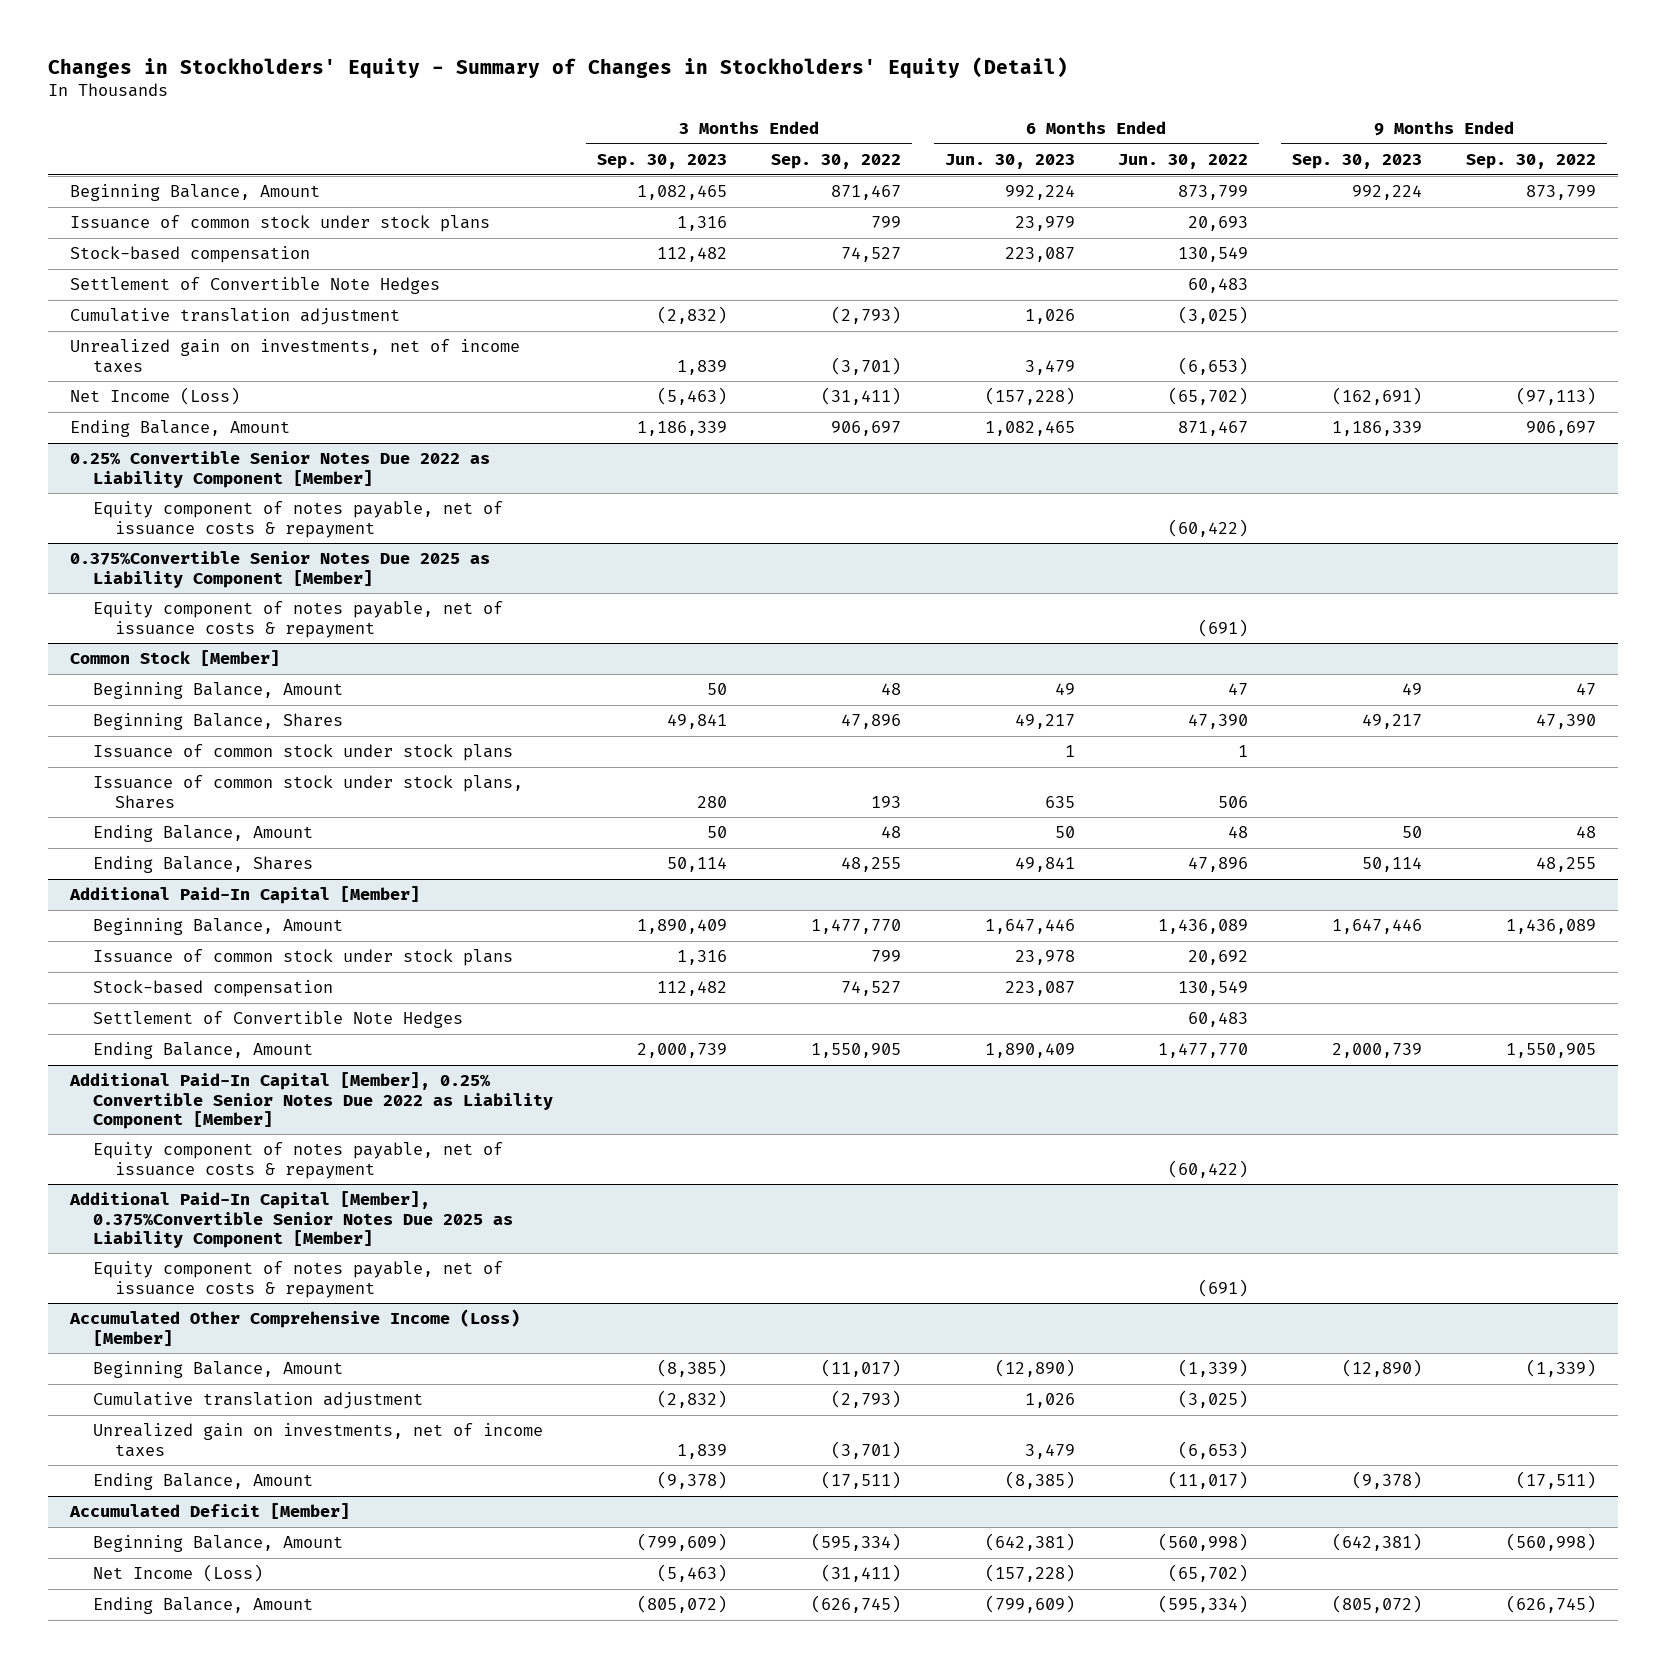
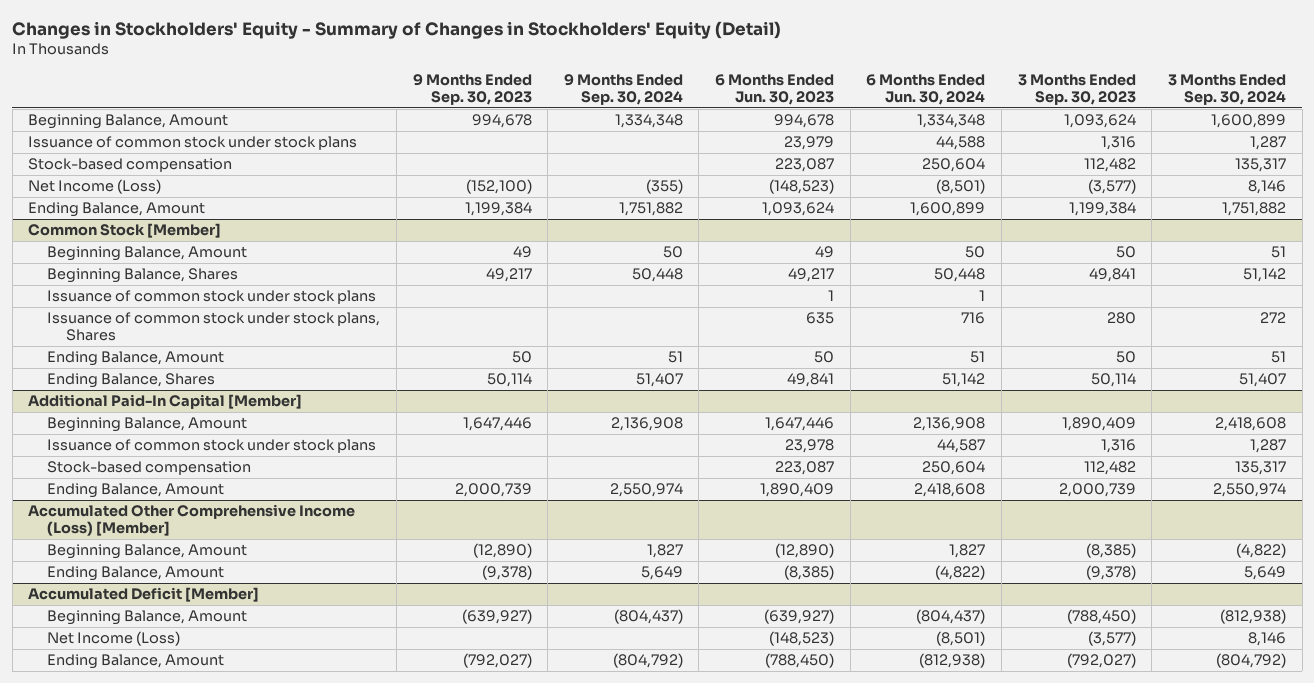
[770,154,901,170] Sep. 30, 2022 -> none
[1118,154,1249,170] Jun. 30, 2022 -> none
[1466,154,1597,170] Sep. 30, 2022 -> none
none -> [563,74,683,106] 9 Months Ended Sep. 30, 2024
none -> [866,74,986,106] 6 Months Ended Jun. 30, 2024
none -> [1167,74,1286,106] 3 Months Ended Sep. 30, 2024
[636,185,727,201] 1,082,465 -> [1063,114,1136,129] 1,093,624
[1004,185,1075,201] 992,224 -> [774,114,835,129] 994,678
[1352,185,1423,201] 992,224 -> [471,114,532,129] 994,678
[70,277,441,295] Settlement of Convertible Note Hedges -> none
[70,308,401,326] Cumulative translation adjustment -> none
[70,339,521,373] Unrealized gain on investments, net of income taxes -> none
[70,451,491,488] 0.25% Convertible Senior Notes Due 2022 as Liability Component [Member] -> none
[92,501,503,538] Equity component of notes payable, net of issuance costs & repayment -> none
[70,551,491,588] 0.375%Convertible Senior Notes Due 2025 as Liability Component [Member] -> none
[92,601,503,638] Equity component of notes payable, net of issuance costs & repayment -> none
[656,387,727,406] (5,463) -> [1087,179,1136,195] (3,577)
[984,387,1075,406] (157,228) -> [769,179,835,195] (148,523)
[1332,387,1423,406] (162,691) -> [465,179,532,195] (152,100)
[636,421,727,437] 1,186,339 -> [1068,202,1136,217] 1,199,384
[984,421,1075,437] 1,082,465 -> [762,202,835,217] 1,093,624
[1332,421,1423,437] 1,186,339 -> [464,202,532,217] 1,199,384
[92,1011,463,1029] Settlement of Convertible Note Hedges -> none
[69,1072,553,1129] Additional Paid-In Capital [Member], 0.25% Convertible Senior Notes Due 2022 as Liability Component [Member] -> none
[92,1142,503,1179] Equity component of notes payable, net of issuance costs & repayment -> none
[69,1191,513,1248] Additional Paid-In Capital [Member], 0.375%Convertible Senior Notes Due 2025 as Liability Component [Member] -> none
[92,1261,503,1298] Equity component of notes payable, net of issuance costs & repayment -> none
[92,1392,423,1410] Cumulative translation adjustment -> none
[92,1423,543,1457] Unrealized gain on investments, net of income taxes -> none
[636,1533,727,1552] (799,609) -> [1066,609,1136,625] (788,450)
[984,1533,1075,1552] (642,381) -> [764,609,835,625] (639,927)
[1332,1533,1423,1552] (642,381) -> [461,609,532,625] (639,927)
[656,1564,727,1583] (5,463) -> [1087,631,1136,647] (3,577)
[984,1564,1075,1583] (157,228) -> [769,631,835,647] (148,523)
[636,1595,727,1614] (805,072) -> [1066,653,1136,669] (792,027)
[984,1595,1075,1614] (799,609) -> [765,653,835,669] (788,450)
[1332,1595,1423,1614] (805,072) -> [462,653,532,669] (792,027)

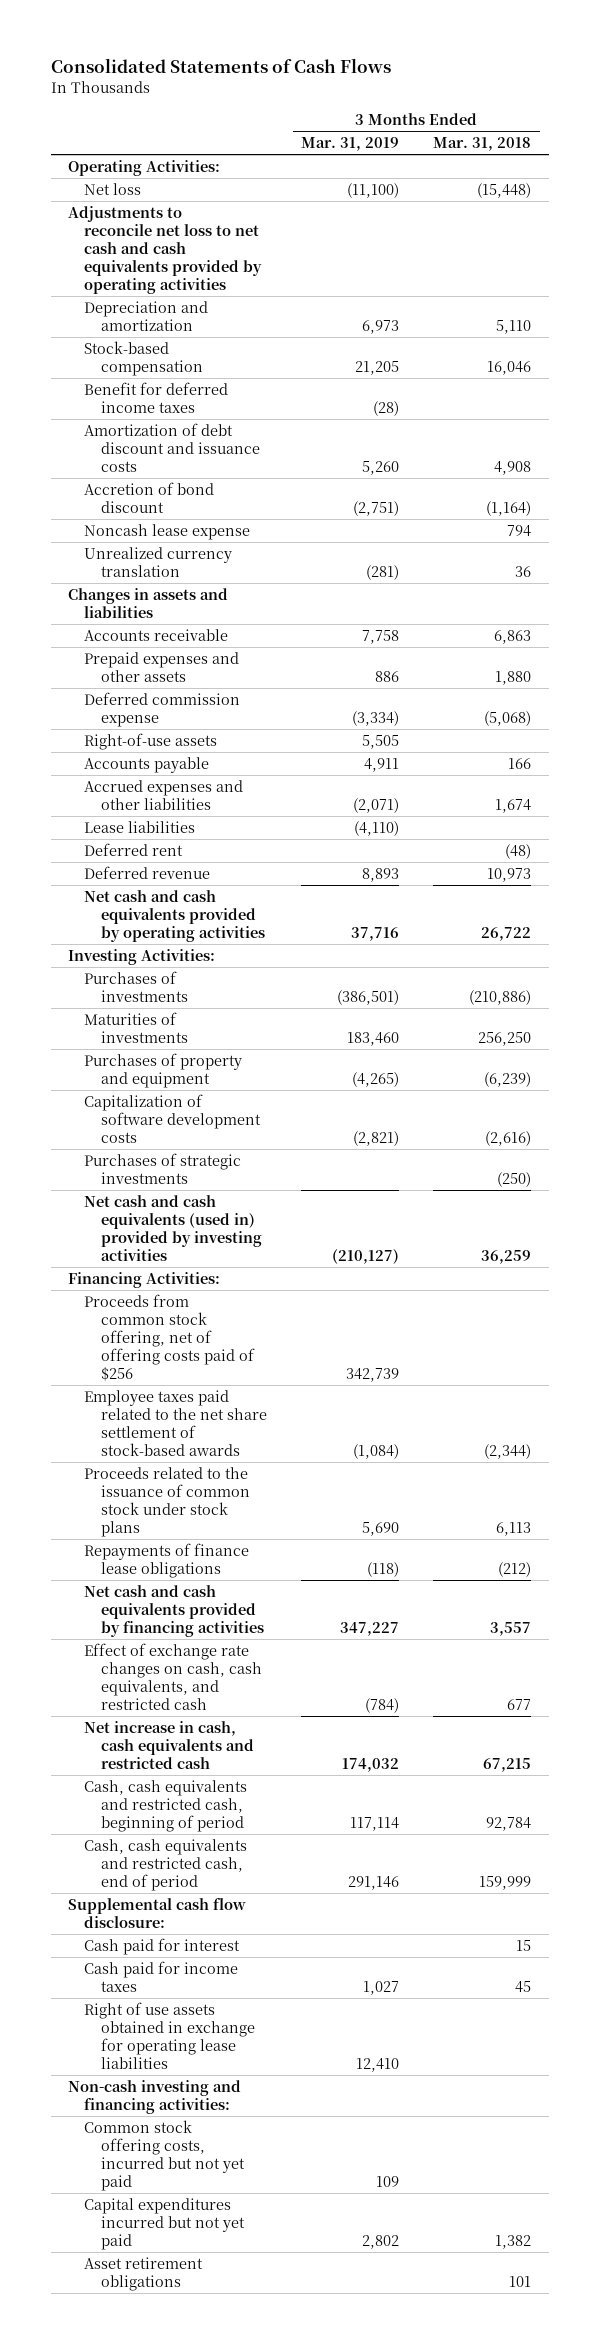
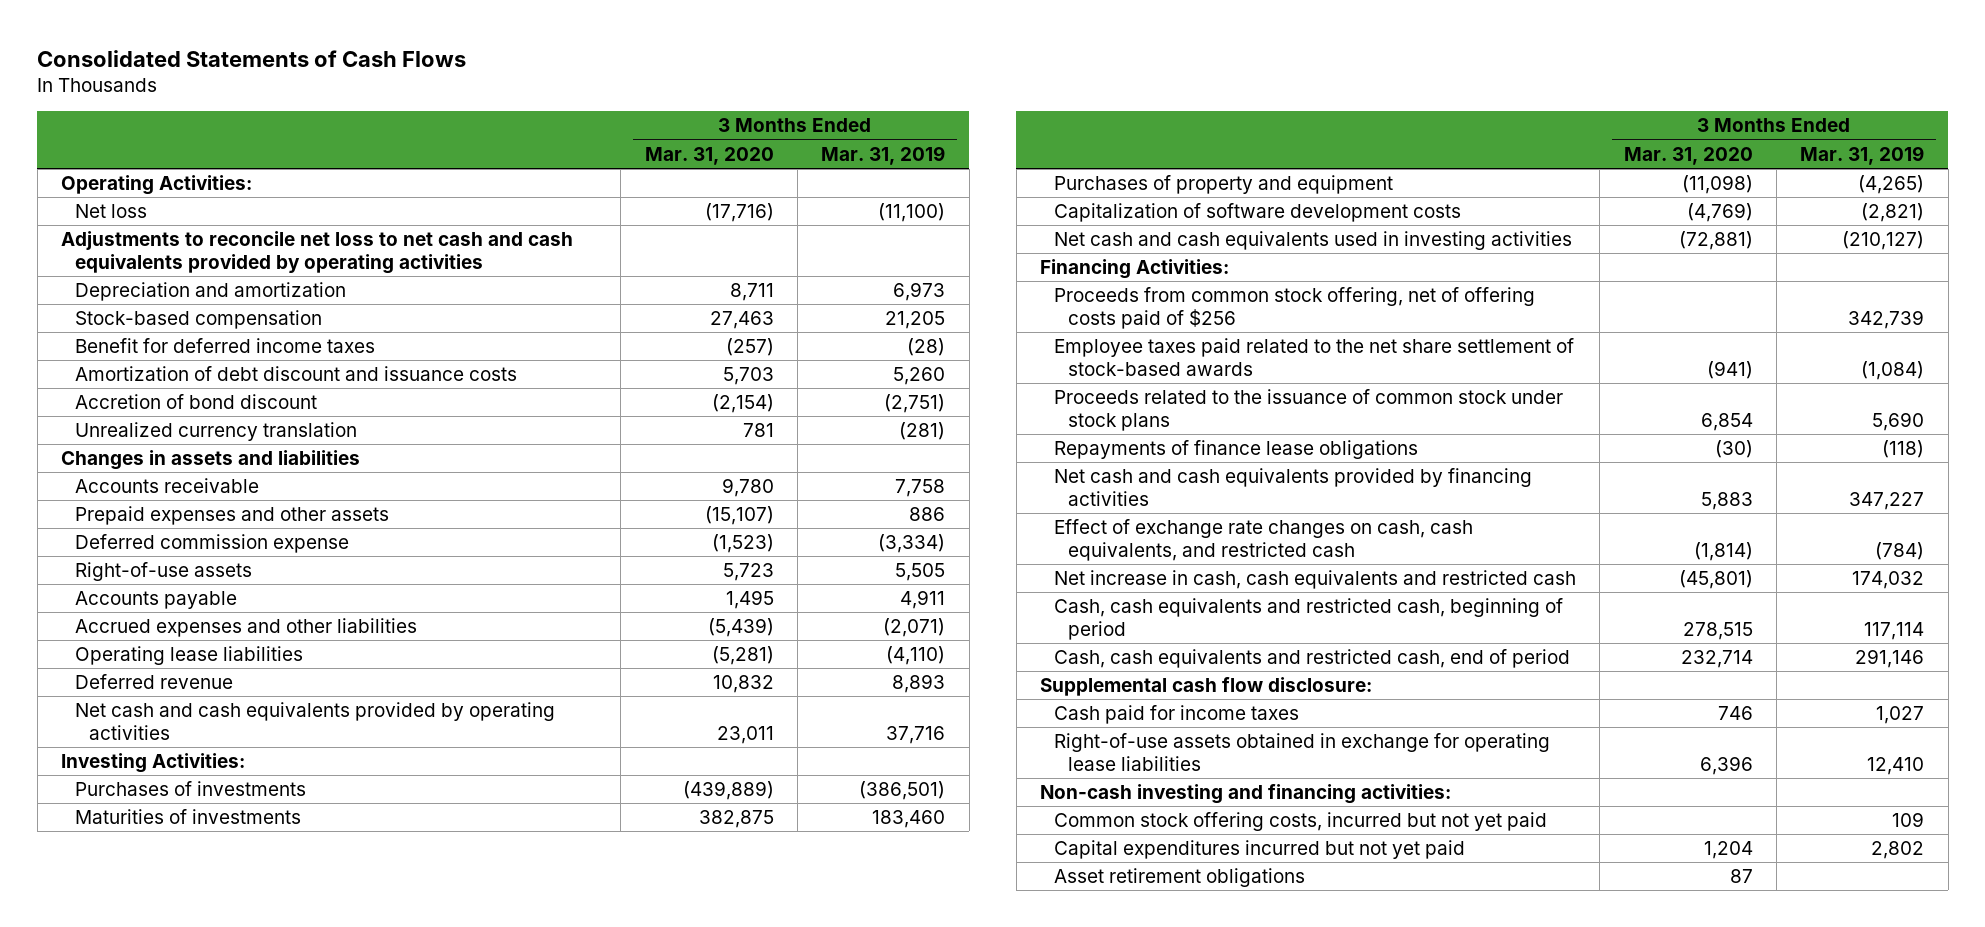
[433,137,532,152] Mar. 31, 2018 -> none
none -> [644,146,774,165] Mar. 31, 2020
[84,524,251,541] Noncash lease expense -> none
[84,843,184,857] Deferred rent -> none
[84,821,196,834] Lease liabilities -> [75,646,304,666] Operating lease liabilities
[84,1153,242,1185] Purchases of strategic investments -> none
[84,1195,263,1262] Net cash and cash equivalents (used in) provided by investing activities -> [1054,231,1573,251] Net cash and cash equivalents used in investing activities
[84,1938,241,1956] Cash paid for interest -> none
[84,2002,256,2070] Right of use assets obtained in exchange for operating lease liabilities -> [1054,733,1551,771] Right-of-use assets obtained in exchange for operating lease liabilities

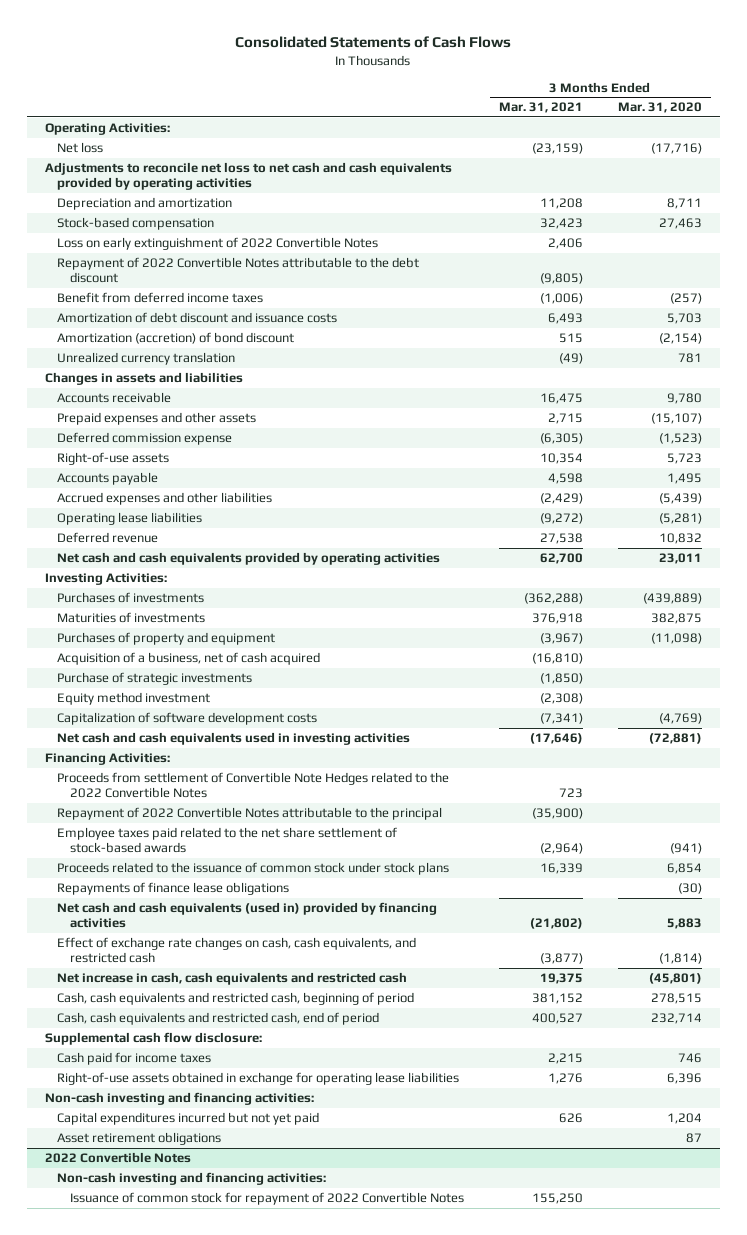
[821,145,946,165] Mar. 31, 2019 -> none
none -> [498,102,583,114] Mar. 31, 2021
none -> [57,237,379,251] Loss on early extinguishment of 2022 Convertible Notes
none -> [57,257,420,284] Repayment of 2022 Convertible Notes attributable to the debt discount
[75,338,376,354] Benefit for deferred income taxes -> [57,292,264,304] Benefit from deferred income taxes
[75,394,318,410] Accretion of bond discount -> [57,332,295,345] Amortization (accretion) of bond discount
none -> [57,652,321,666] Acquisition of a business, net of cash acquired
none -> [57,672,253,686] Purchase of strategic investments
none -> [57,692,211,706] Equity method investment
[1054,287,1536,329] Proceeds from common stock offering, net of offering costs paid of $256 -> none
none -> [57,772,450,799] Proceeds from settlement of Convertible Note Hedges related to the 2022 Convertible Notes
none -> [57,807,443,821] Repayment of 2022 Convertible Notes attributable to the principal
[1054,468,1533,506] Net cash and cash equivalents provided by financing activities -> [57,902,438,929] Net cash and cash equivalents (used in) provided by financing activities
[1054,812,1548,832] Common stock offering costs, incurred but not yet paid -> none
none -> [45,1152,192,1164] 2022 Convertible Notes
none -> [57,1172,327,1186] Non-cash investing and financing activities:
none -> [69,1192,464,1206] Issuance of common stock for repayment of 2022 Convertible Notes

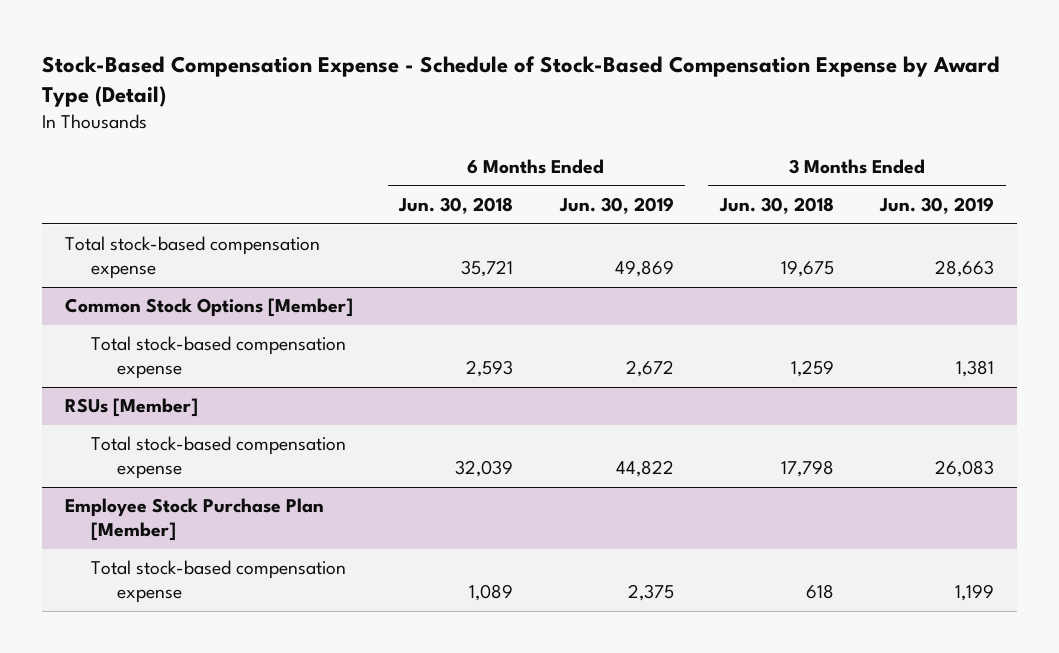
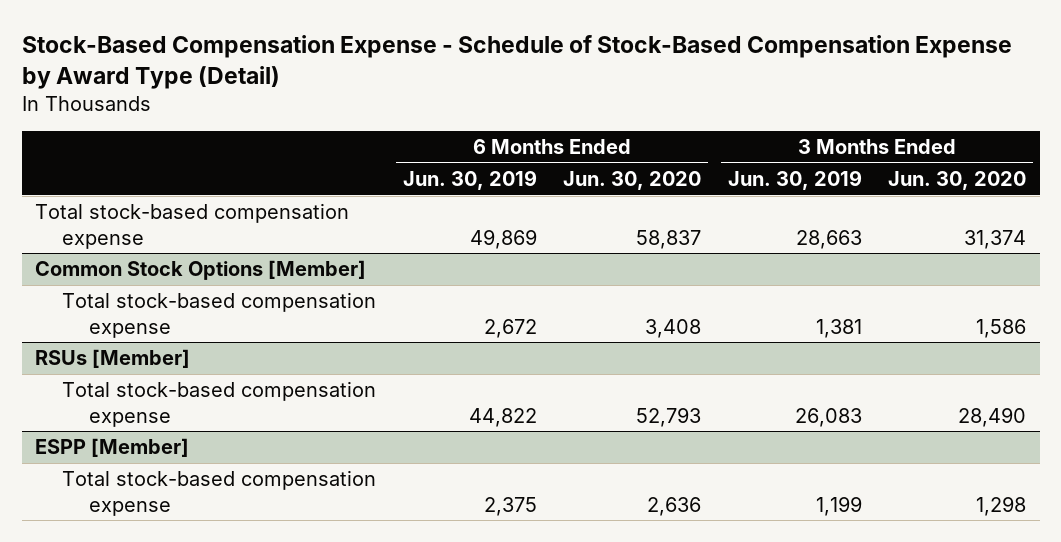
[398,197,514,215] Jun. 30, 2018 -> none
[718,197,834,215] Jun. 30, 2018 -> none
none -> [563,170,702,190] Jun. 30, 2020
none -> [888,170,1027,190] Jun. 30, 2020
[64,498,324,542] Employee Stock Purchase Plan [Member] -> [35,438,190,458] ESPP [Member]

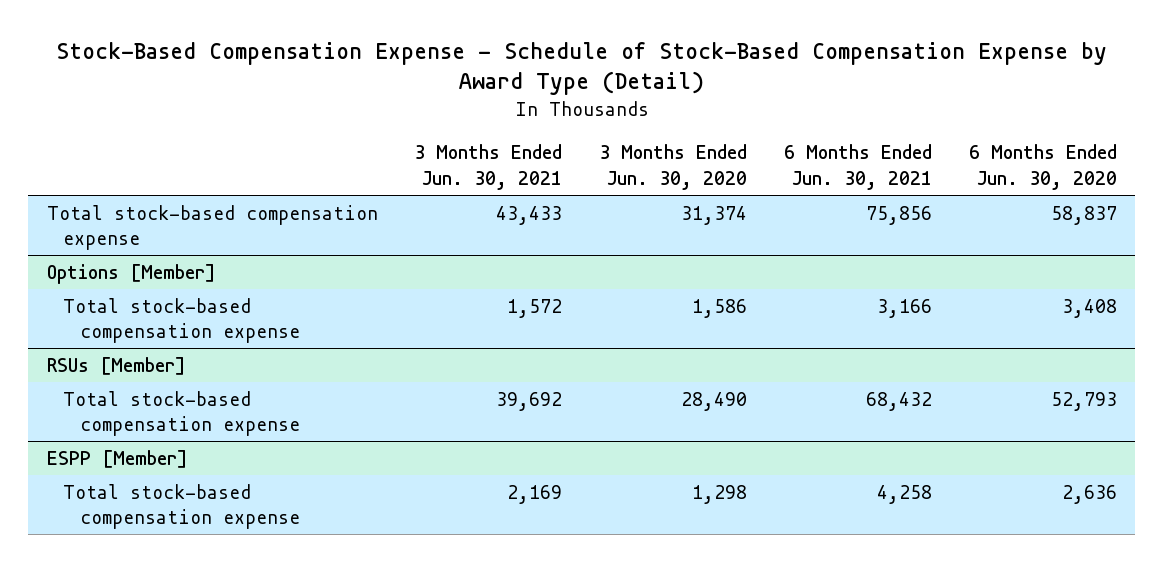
[402,169,537,190] Jun. 30, 2019 -> none
[727,169,862,190] Jun. 30, 2019 -> none
none -> [414,144,563,191] 3 Months Ended Jun. 30, 2021
none -> [783,144,932,191] 6 Months Ended Jun. 30, 2021
[35,260,367,281] Common Stock Options [Member] -> [46,263,216,284] Options [Member]

